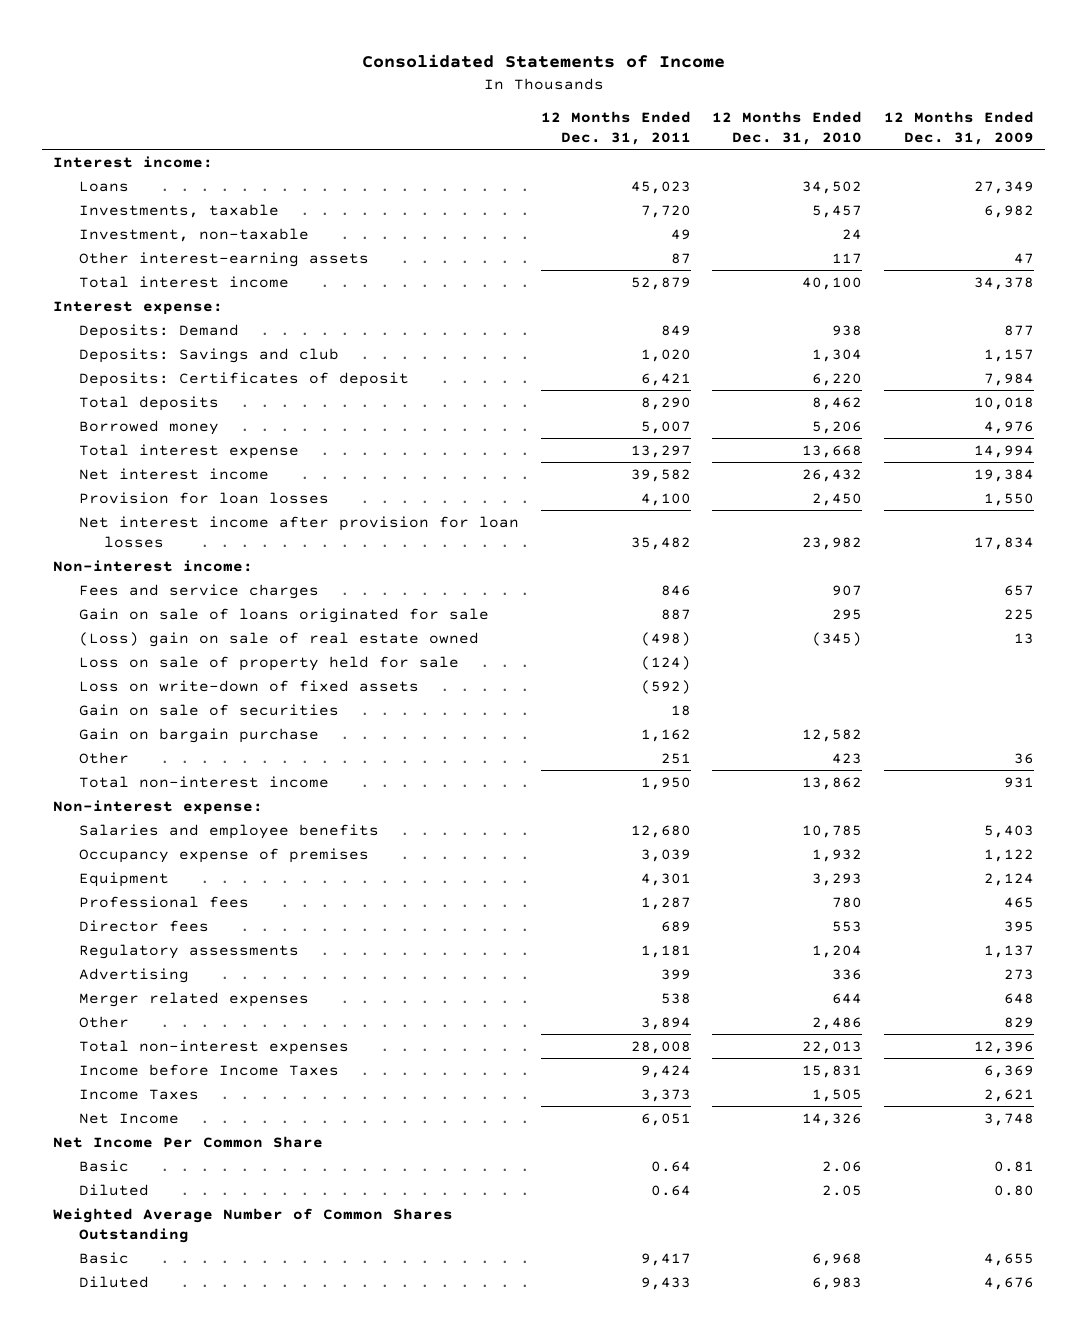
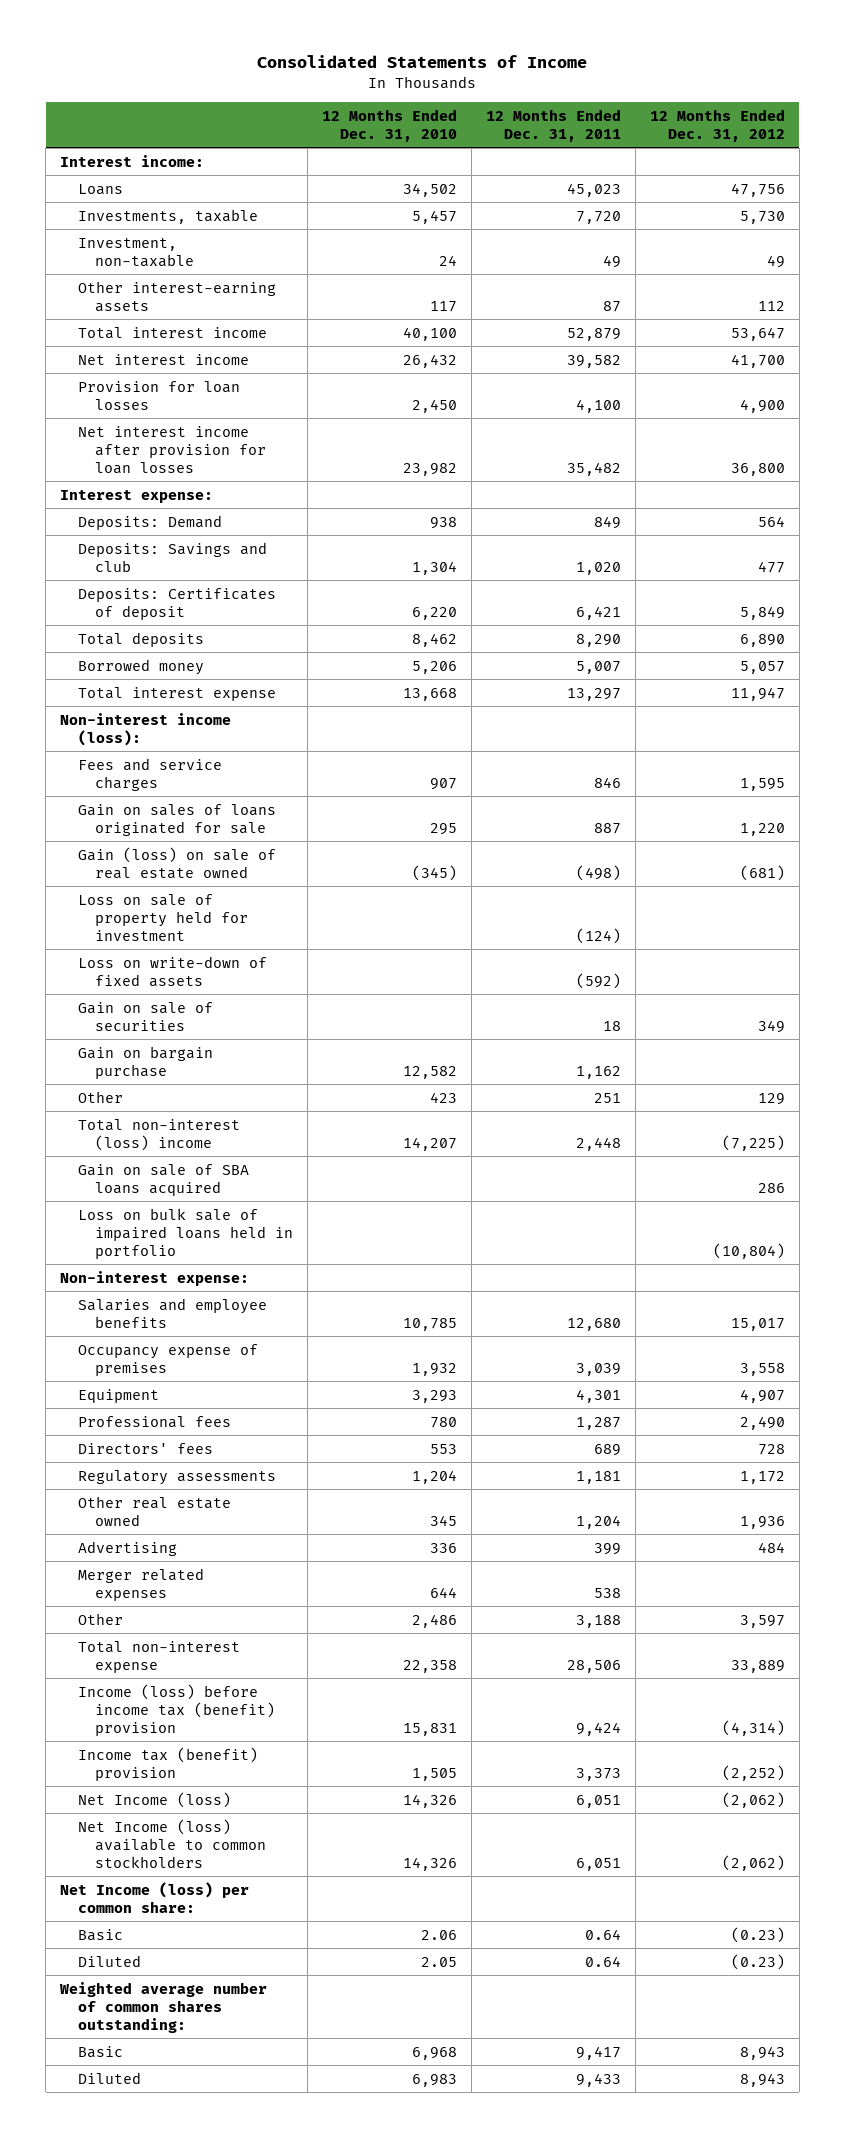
[884,110,1035,145] 12 Months Ended Dec. 31, 2009 -> none
none -> [649,108,785,142] 12 Months Ended Dec. 31, 2012
[78,467,269,480] Net interest income -> [77,353,249,365] Net interest income
[78,491,329,504] Provision for loan losses -> [77,380,240,410] Provision for loan losses
[78,515,519,548] Net interest income after provision for loan losses -> [77,425,267,474] Net interest income after provision for loan losses
[53,559,254,572] Non-interest income: -> [60,712,232,746] Non-interest income (loss):
[78,607,489,623] Gain on sale of loans originated for sale -> [77,803,276,836] Gain on sales of loans originated for sale
[78,631,479,647] (Loss) gain on sale of real estate owned -> [77,846,276,879] Gain (loss) on sale of real estate owned
[78,655,459,671] Loss on sale of property held for sale -> [77,893,249,941] Loss on sale of property held for investment
[78,775,329,788] Total non-interest income -> [77,1118,240,1151] Total non-interest (loss) income
[640,776,691,790] 1,950 -> [576,1136,622,1151] 2,448
[802,776,863,790] 13,862 -> [403,1136,458,1151] 14,207
none -> [77,1163,249,1196] Gain on sale of SBA loans acquired
none -> [77,1207,294,1259] Loss on bulk sale of impaired loans held in portfolio
[78,919,209,932] Director fees -> [77,1442,213,1454] Directors' fees
none -> [77,1495,231,1526] Other real estate owned
[640,1016,691,1030] 3,894 -> [576,1614,622,1628] 3,188
[78,1039,349,1055] Total non-interest expenses -> [77,1640,240,1673] Total non-interest expense
[630,1040,691,1054] 28,008 -> [567,1659,622,1673] 28,506
[802,1040,863,1054] 22,013 -> [403,1659,458,1673] 22,358
[78,1063,339,1076] Income before Income Taxes -> [77,1683,276,1736] Income (loss) before income tax (benefit) provision
[78,1088,199,1100] Income Taxes -> [77,1746,258,1781] Income tax (benefit) provision
[78,1112,179,1124] Net Income -> [77,1791,231,1808] Net Income (loss)
none -> [77,1818,267,1868] Net Income (loss) available to common stockholders
[53,1135,324,1148] Net Income Per Common Share -> [60,1881,250,1913] Net Income (loss) per common share:
[53,1207,454,1243] Weighted Average Number of Common Shares Outstanding -> [59,1981,268,2033] Weighted average number of common shares outstanding:

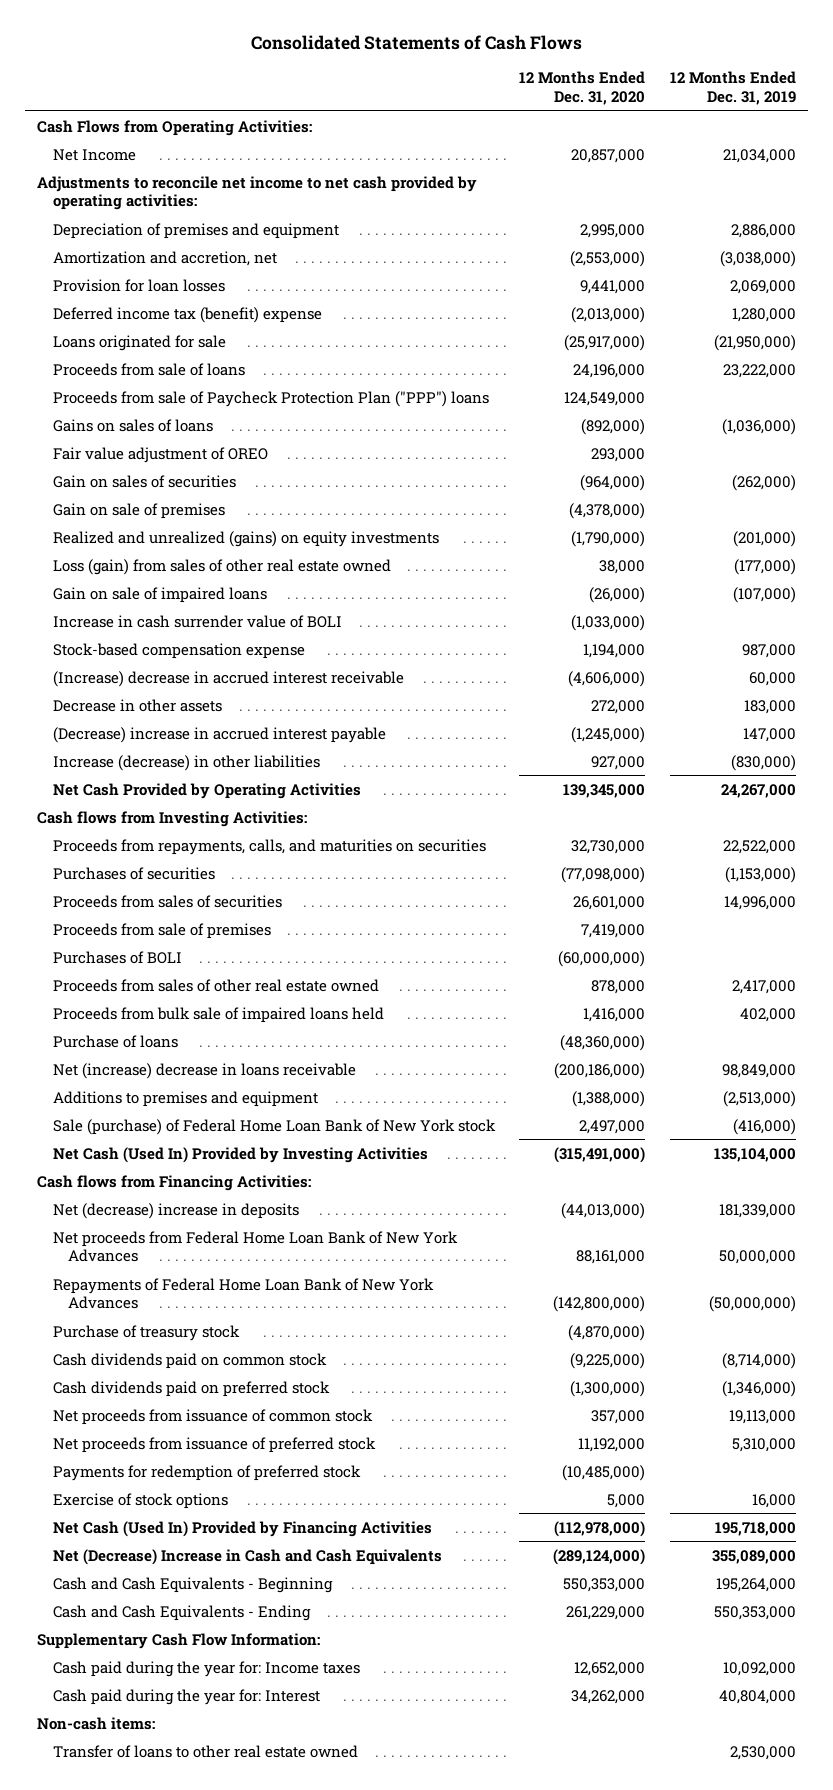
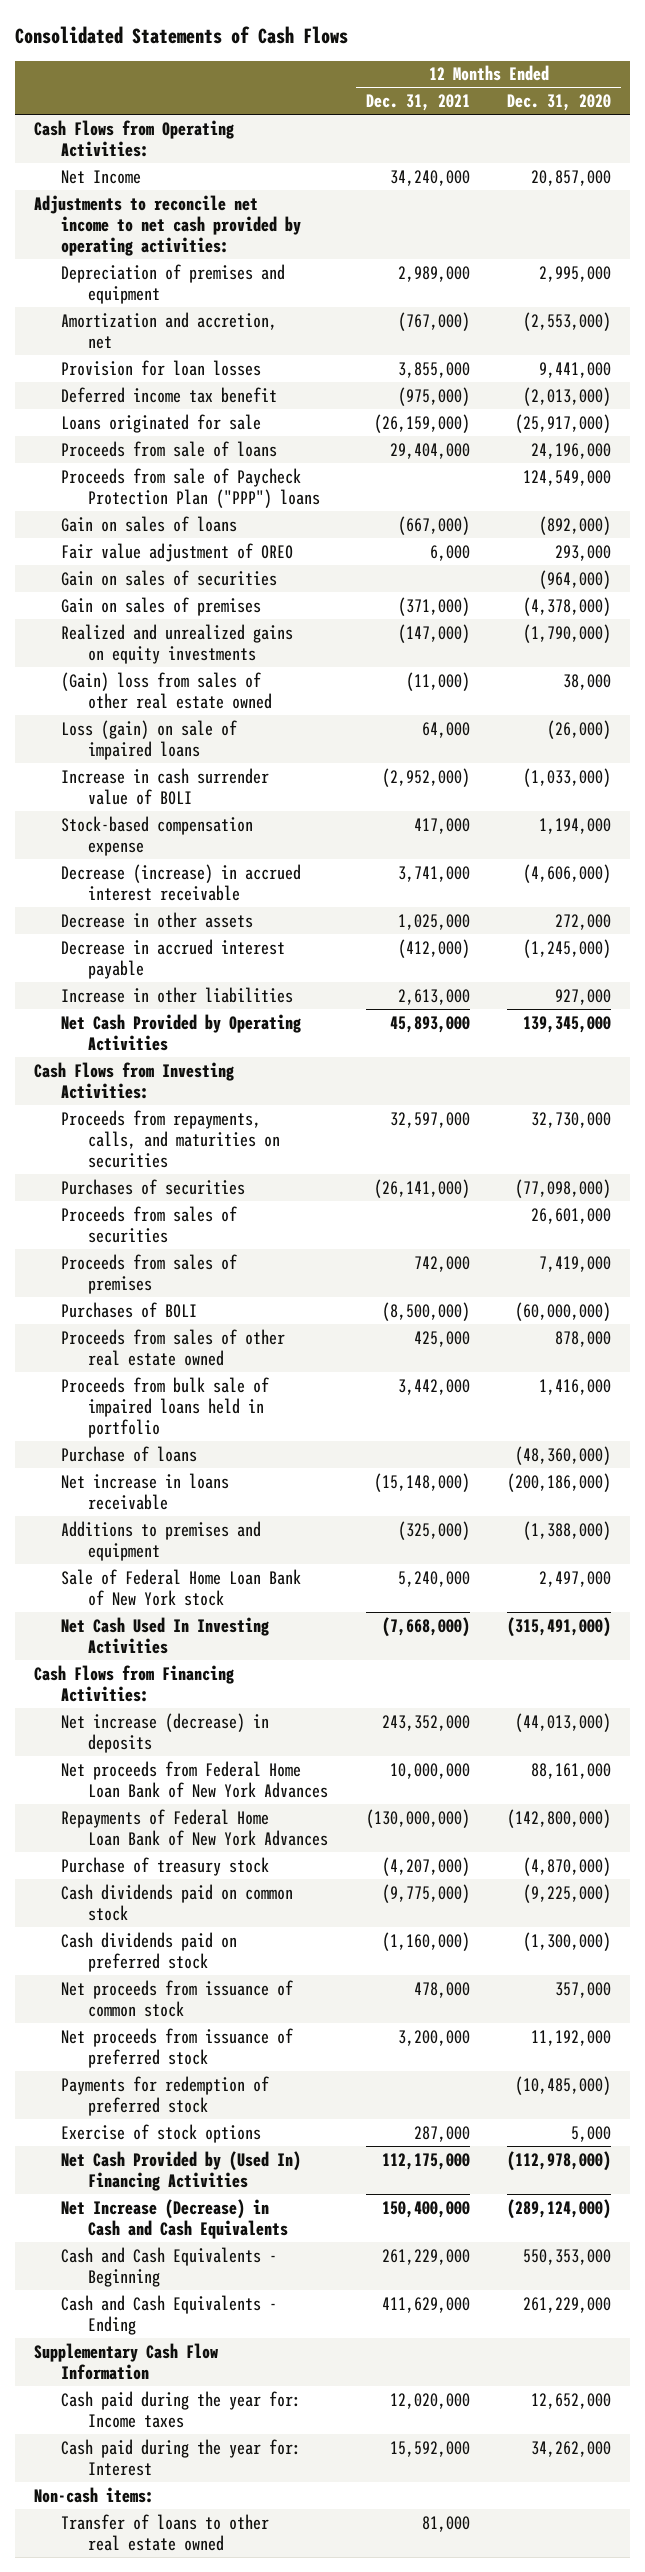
[669,71,796,105] 12 Months Ended Dec. 31, 2019 -> none
none -> [365,94,470,112] Dec. 31, 2021
[52,306,322,323] Deferred income tax (benefit) expense -> [60,386,277,403] Deferred income tax benefit
[52,418,213,432] Gains on sales of loans -> [60,515,237,532] Gain on sales of loans
[52,502,225,519] Gain on sale of premises -> [60,596,261,616] Gain on sales of premises
[52,530,439,547] Realized and unrealized (gains) on equity investments -> [60,623,293,664] Realized and unrealized gains on equity investments
[52,558,391,575] Loss (gain) from sales of other real estate owned -> [60,671,272,709] (Gain) loss from sales of other real estate owned
[52,586,267,603] Gain on sale of impaired loans -> [60,719,237,760] Loss (gain) on sale of impaired loans
[52,670,404,687] (Increase) decrease in accrued interest receivable -> [60,863,301,901] Decrease (increase) in accrued interest receivable
[52,726,386,743] (Decrease) increase in accrued interest payable -> [60,938,285,979] Decrease in accrued interest payable
[52,754,320,771] Increase (decrease) in other liabilities -> [60,986,293,1003] Increase in other liabilities
[37,810,308,827] Cash flows from Investing Activities: -> [34,1061,235,1099] Cash Flows from Investing Activities:
[52,922,271,939] Proceeds from sale of premises -> [60,1253,237,1294] Proceeds from sales of premises
[52,1006,384,1023] Proceeds from bulk sale of impaired loans held -> [60,1376,269,1438] Proceeds from bulk sale of impaired loans held in portfolio
[52,1062,356,1079] Net (increase) decrease in loans receivable -> [60,1472,229,1510] Net increase in loans receivable
[52,1118,496,1135] Sale (purchase) of Federal Home Loan Bank of New York stock -> [60,1568,301,1606] Sale of Federal Home Loan Bank of New York stock
[52,1146,428,1163] Net Cash (Used In) Provided by Investing Activities -> [60,1616,269,1654] Net Cash Used In Investing Activities
[37,1174,312,1191] Cash flows from Financing Activities: -> [34,1664,235,1702] Cash Flows from Financing Activities:
[52,1202,299,1219] Net (decrease) increase in deposits -> [60,1712,269,1753] Net increase (decrease) in deposits
[52,1520,432,1537] Net Cash (Used In) Provided by Financing Activities -> [60,2150,301,2191] Net Cash Provided by (Used In) Financing Activities
[52,1548,442,1565] Net (Decrease) Increase in Cash and Cash Equivalents -> [60,2198,288,2239] Net Increase (Decrease) in Cash and Cash Equivalents
[37,1632,321,1649] Supplementary Cash Flow Information: -> [34,2342,219,2380] Supplementary Cash Flow Information

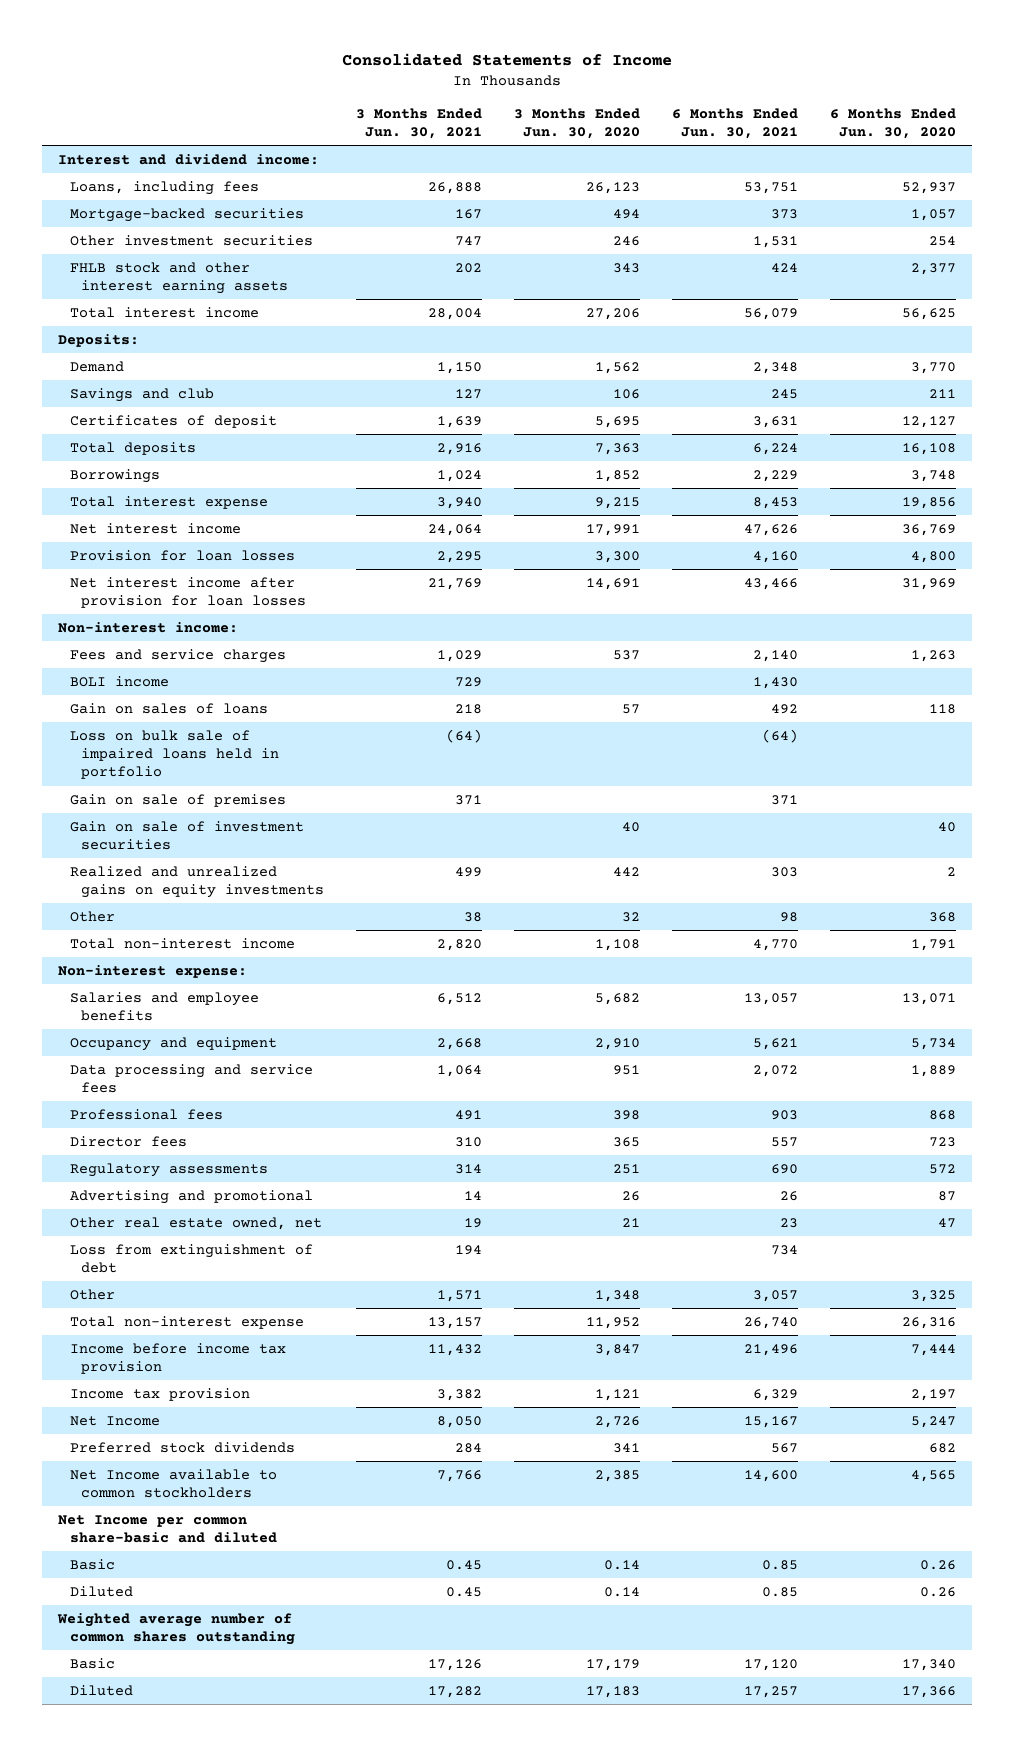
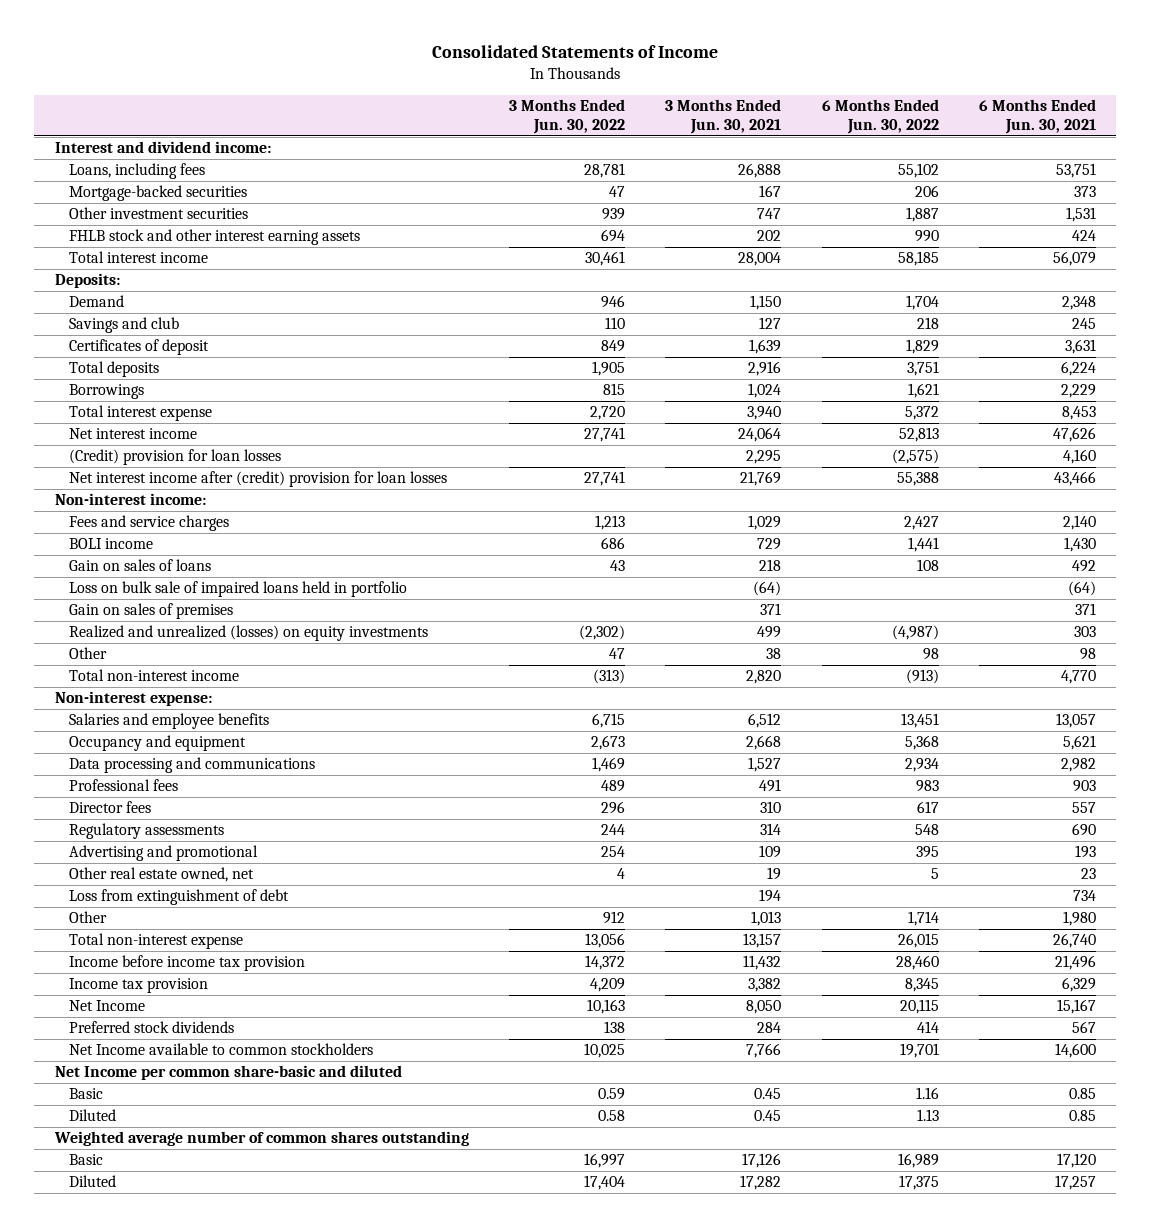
[514,107,641,139] 3 Months Ended Jun. 30, 2020 -> none
[830,107,957,139] 6 Months Ended Jun. 30, 2020 -> none
none -> [508,99,625,134] 3 Months Ended Jun. 30, 2022
none -> [821,99,939,134] 6 Months Ended Jun. 30, 2022
[69,549,295,561] Provision for loan losses -> [68,449,281,466] (Credit) provision for loan losses
[69,576,307,609] Net interest income after provision for loan losses -> [68,471,447,488] Net interest income after (credit) provision for loan losses
[69,820,304,851] Gain on sale of investment securities -> none
[69,793,286,807] Gain on sale of premises -> [68,603,233,620] Gain on sales of premises
[69,865,325,899] Realized and unrealized gains on equity investments -> [68,625,428,642] Realized and unrealized (losses) on equity investments
[69,1063,313,1094] Data processing and service fees -> [68,757,315,774] Data processing and communications
[437,1064,483,1077] 1,064 -> [748,757,782,773] 1,527
[753,1064,799,1077] 2,072 -> [1060,758,1096,773] 2,982
[464,1190,483,1200] 14 -> [759,845,782,859] 109
[780,1190,799,1201] 26 -> [1074,845,1096,859] 193
[437,1289,483,1302] 1,571 -> [751,911,782,927] 1,013
[753,1289,799,1302] 3,057 -> [1062,911,1096,927] 1,980

